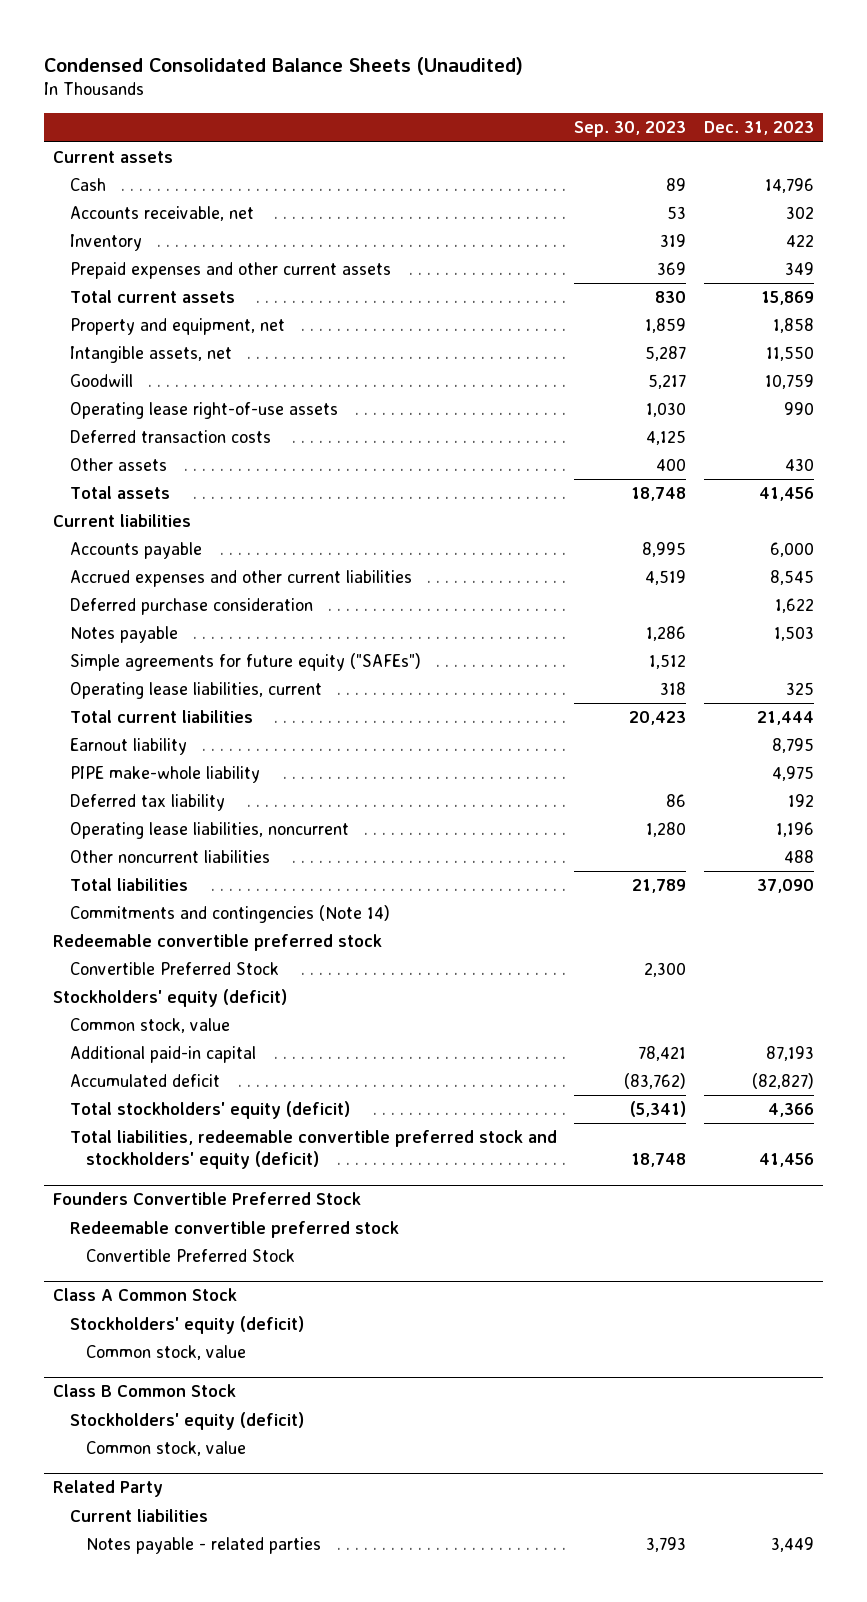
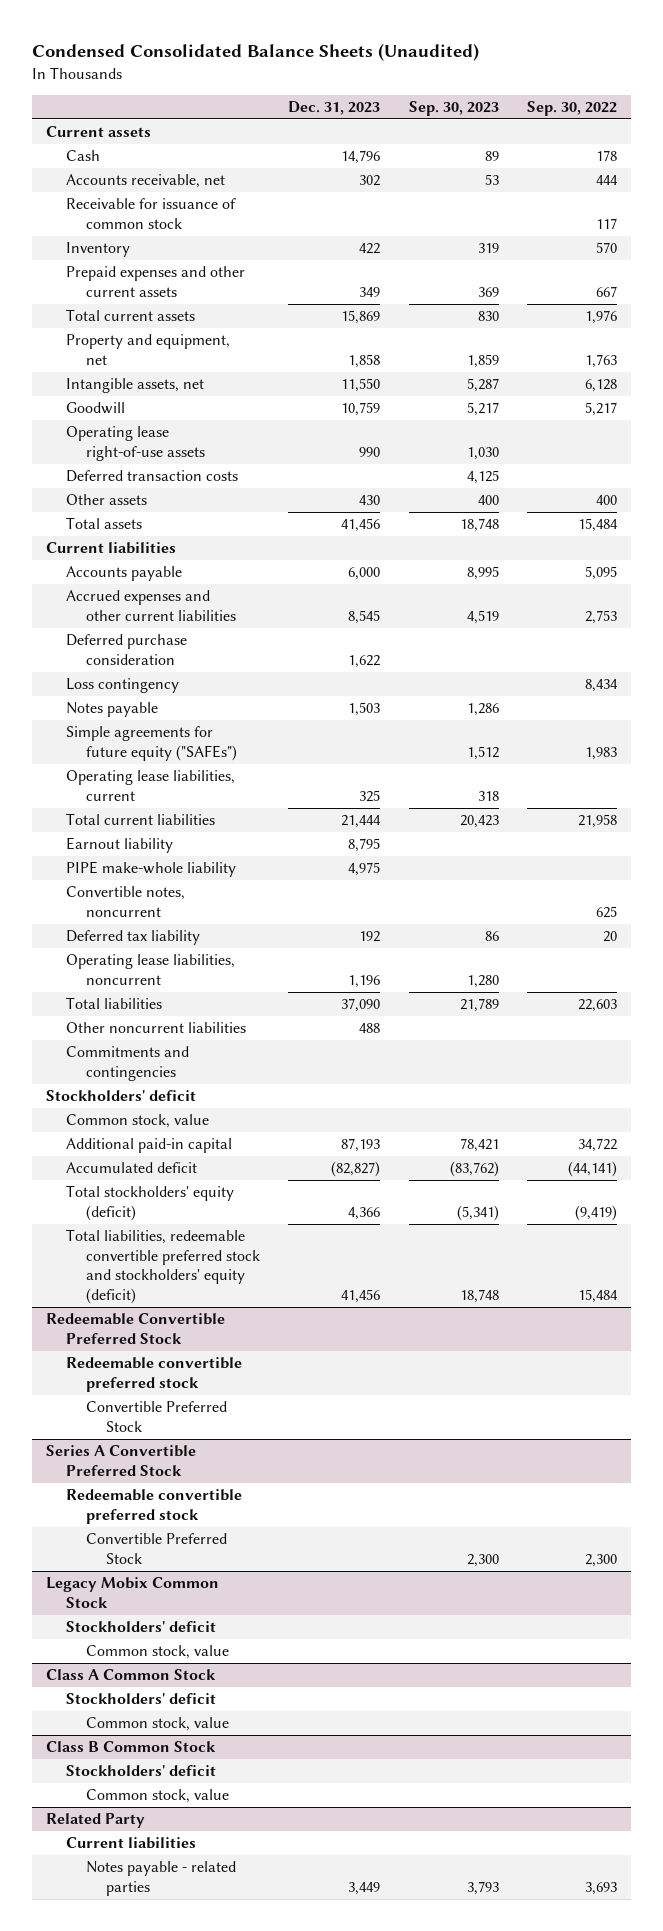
none -> [526,101,617,117] Sep. 30, 2022
none -> [66,198,237,229] Receivable for issuance of common stock
none -> [66,678,180,694] Loss contingency
none -> [66,886,186,917] Convertible notes, noncurrent
[53,934,383,952] Redeemable convertible preferred stock -> none
[69,962,279,976] Convertible Preferred Stock -> none
[69,850,270,864] Other noncurrent liabilities -> [66,1022,247,1034] Other noncurrent liabilities
[69,905,390,924] Commitments and contingencies (Note 14) -> [66,1046,190,1081] Commitments and contingencies
[53,989,288,1008] Stockholders' equity (deficit) -> [46,1090,197,1102] Stockholders' deficit
[53,1192,362,1206] Founders Convertible Preferred Stock -> [46,1313,226,1344] Redeemable Convertible Preferred Stock
none -> [46,1445,197,1476] Series A Convertible Preferred Stock
none -> [66,1489,243,1524] Redeemable convertible preferred stock
none -> [85,1533,227,1564] Convertible Preferred Stock
none -> [46,1577,220,1608] Legacy Mobix Common Stock
none -> [66,1621,217,1633] Stockholders' deficit
none -> [85,1645,229,1660] Common stock, value
[69,1316,304,1335] Stockholders' equity (deficit) -> [66,1693,217,1705] Stockholders' deficit
[69,1412,304,1431] Stockholders' equity (deficit) -> [66,1765,217,1777] Stockholders' deficit

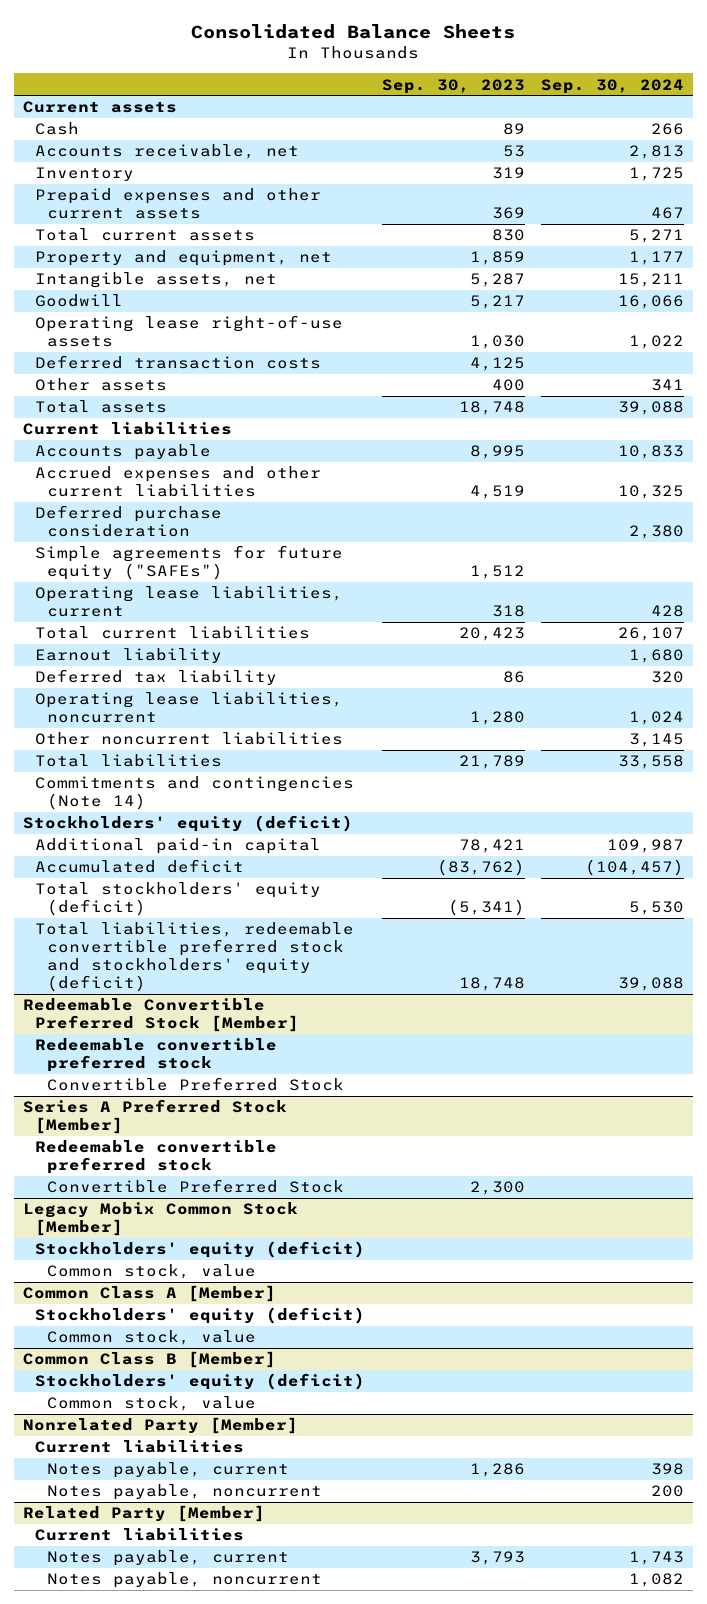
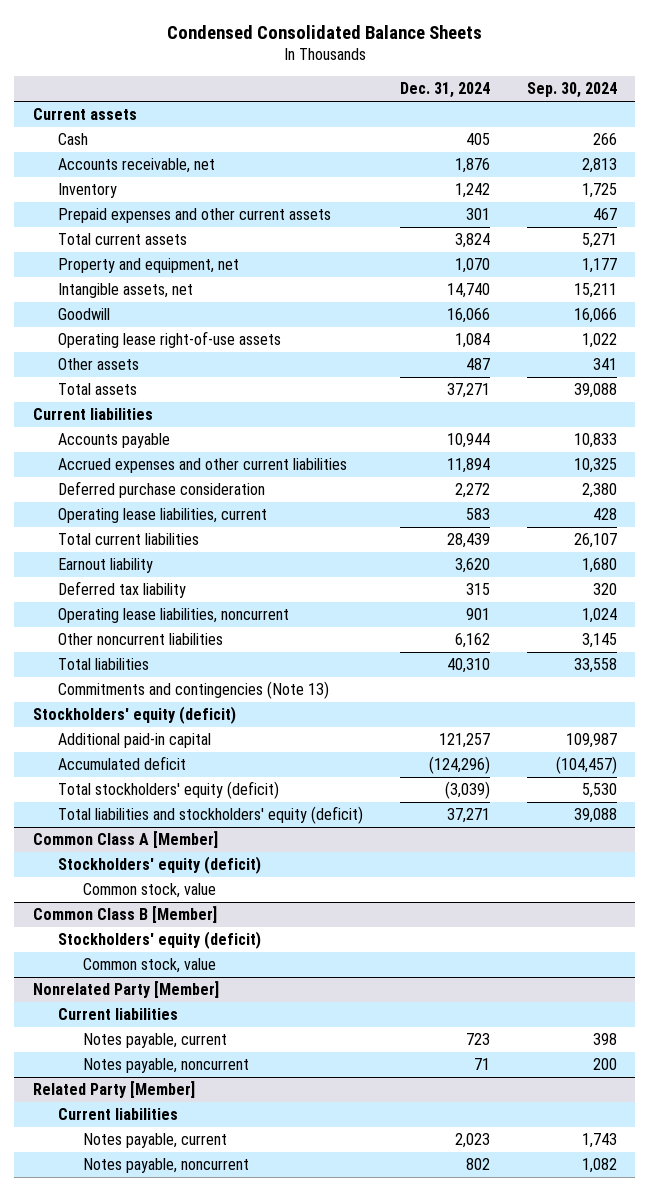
[191,23,516,39] Consolidated Balance Sheets -> [166,24,482,39] Condensed Consolidated Balance Sheets
[381,78,525,94] Sep. 30, 2023 -> none
none -> [399,82,490,99] Dec. 31, 2024
[34,355,321,370] Deferred transaction costs -> none
[34,545,343,581] Simple agreements for future equity ("SAFEs") -> none
[34,776,354,811] Commitments and contingencies (Note 14) -> [57,681,329,700] Commitments and contingencies (Note 13)
[22,998,299,1033] Redeemable Convertible Preferred Stock [Member] -> none
[34,1038,277,1073] Redeemable convertible preferred stock -> none
[47,1077,345,1092] Convertible Preferred Stock -> none
[22,1099,287,1135] Series A Preferred Stock [Member] -> none
[34,1140,277,1175] Redeemable convertible preferred stock -> none
[47,1179,345,1194] Convertible Preferred Stock -> none
[22,1202,298,1237] Legacy Mobix Common Stock [Member] -> none
[34,1241,365,1259] Stockholders' equity (deficit) -> none
[47,1264,257,1280] Common stock, value -> none
[34,922,354,993] Total liabilities, redeemable convertible preferred stock and stockholders' equity (deficit) -> [57,806,363,825] Total liabilities and stockholders' equity (deficit)

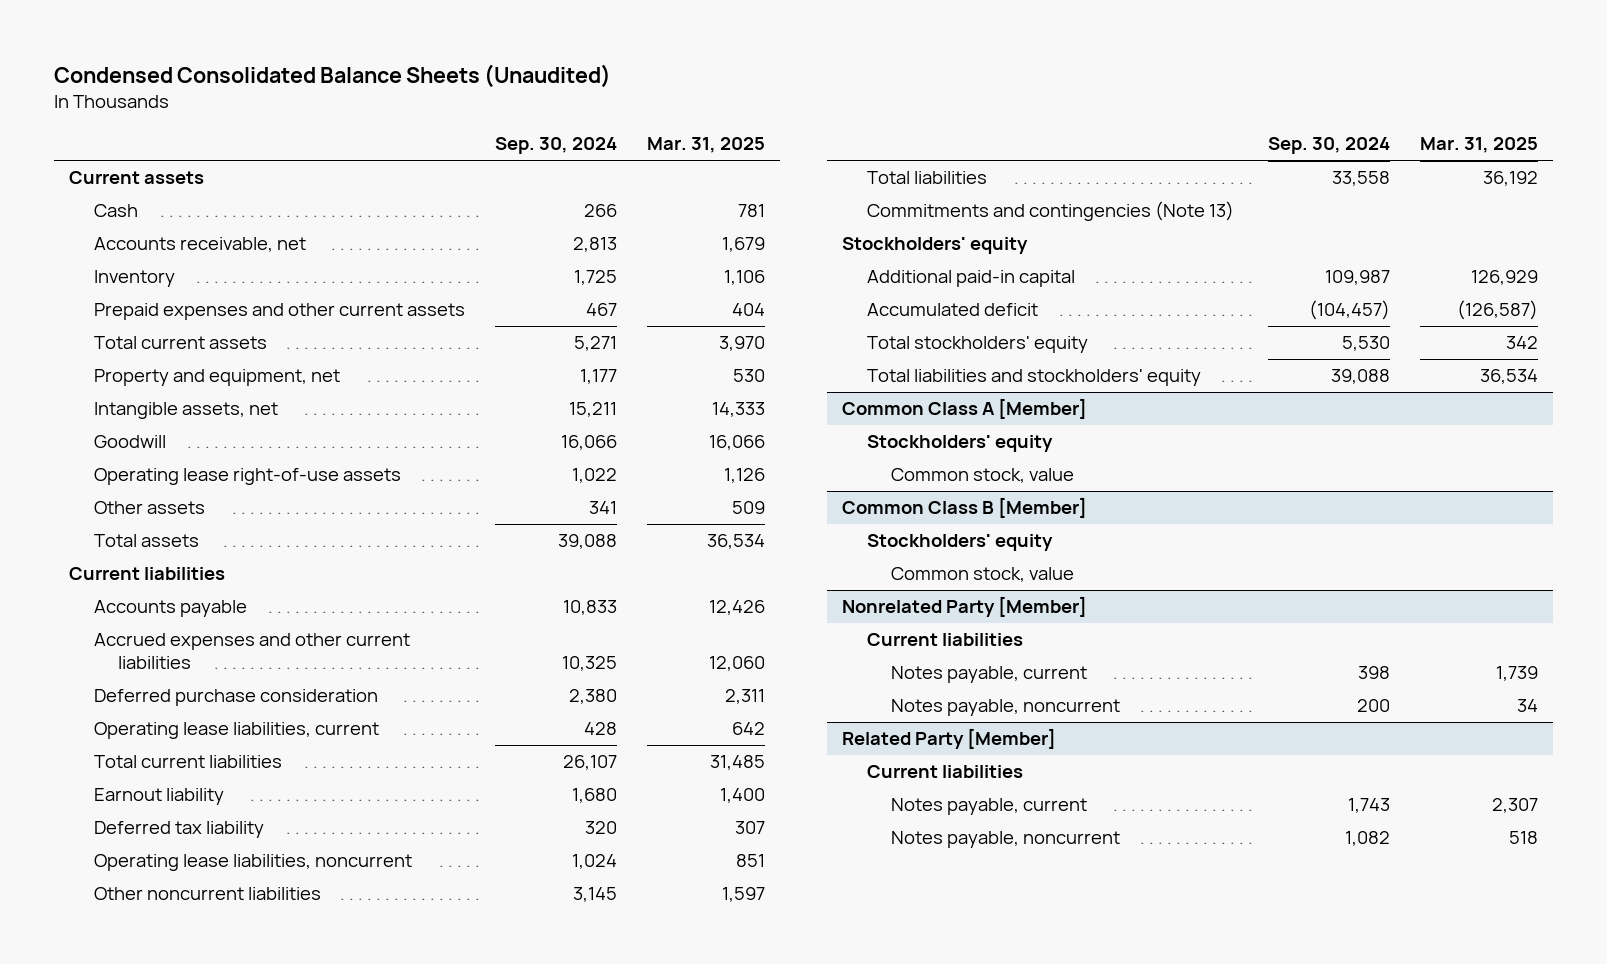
[166,24,482,39] Condensed Consolidated Balance Sheets -> [53,63,611,88] Condensed Consolidated Balance Sheets (Unaudited)
[399,82,490,99] Dec. 31, 2024 -> none
none -> [646,137,765,154] Mar. 31, 2025
[32,706,236,725] Stockholders' equity (deficit) -> [841,237,1028,255] Stockholders' equity
[57,781,279,800] Total stockholders' equity (deficit) -> [866,336,1088,354] Total stockholders' equity
[57,806,363,825] Total liabilities and stockholders' equity (deficit) -> [866,369,1201,387] Total liabilities and stockholders' equity
[57,856,261,875] Stockholders' equity (deficit) -> [866,435,1053,453] Stockholders' equity
[57,931,261,950] Stockholders' equity (deficit) -> [866,534,1053,552] Stockholders' equity

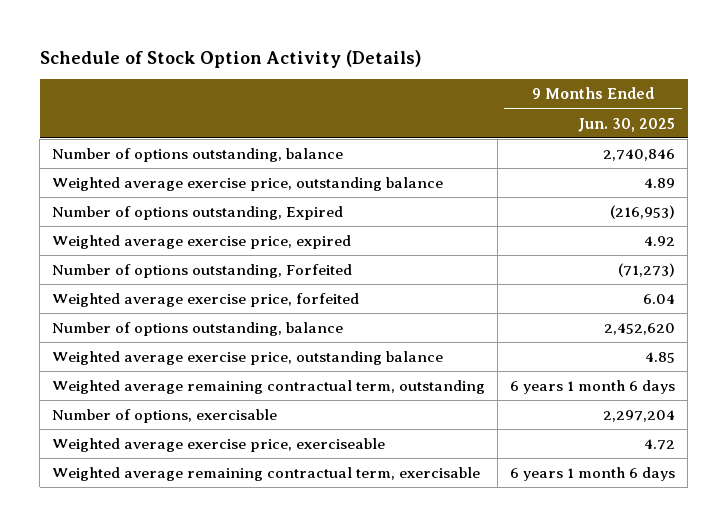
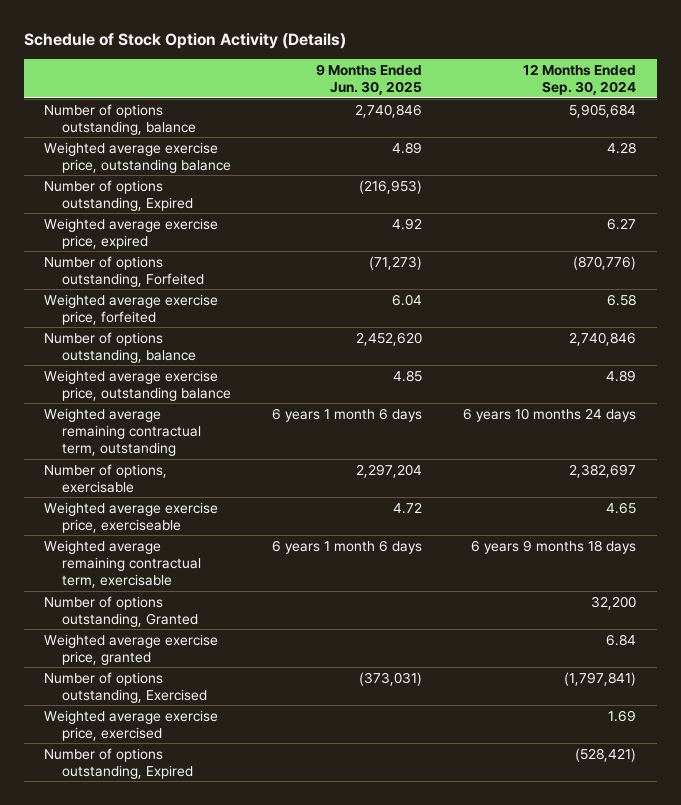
none -> [523,63,637,95] 12 Months Ended Sep. 30, 2024
none -> [44,595,199,627] Number of options outstanding, Granted
none -> [44,633,219,665] Weighted average exercise price, granted
none -> [44,671,208,703] Number of options outstanding, Exercised
none -> [44,709,219,741] Weighted average exercise price, exercised
none -> [44,747,194,779] Number of options outstanding, Expired

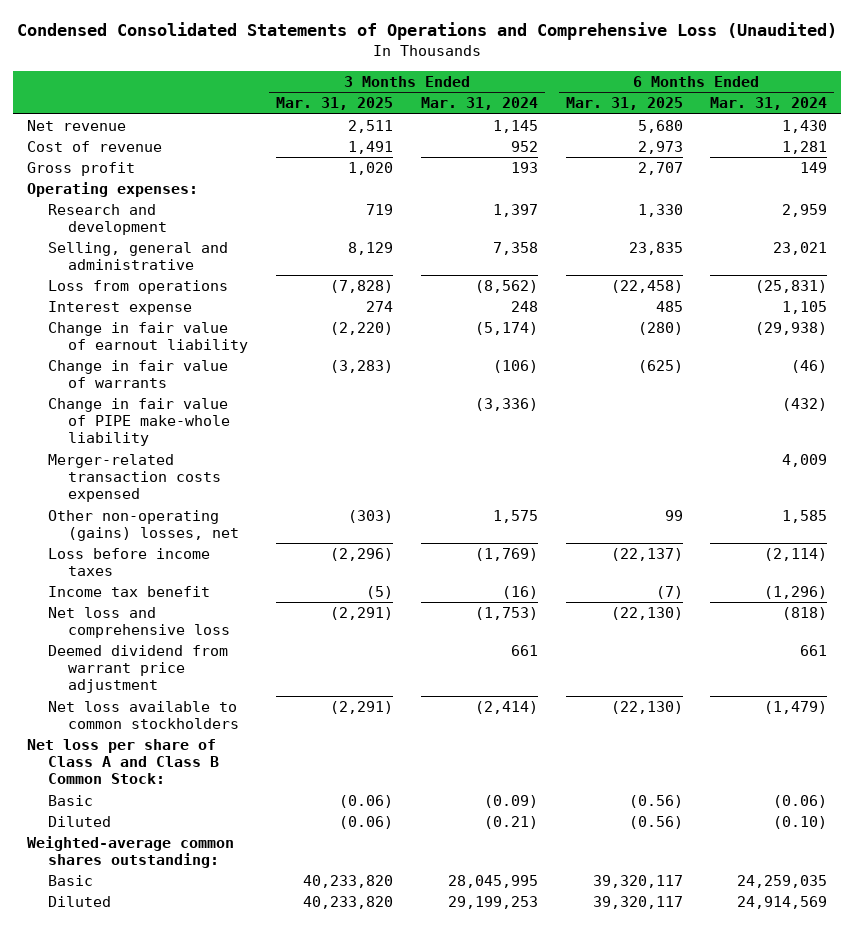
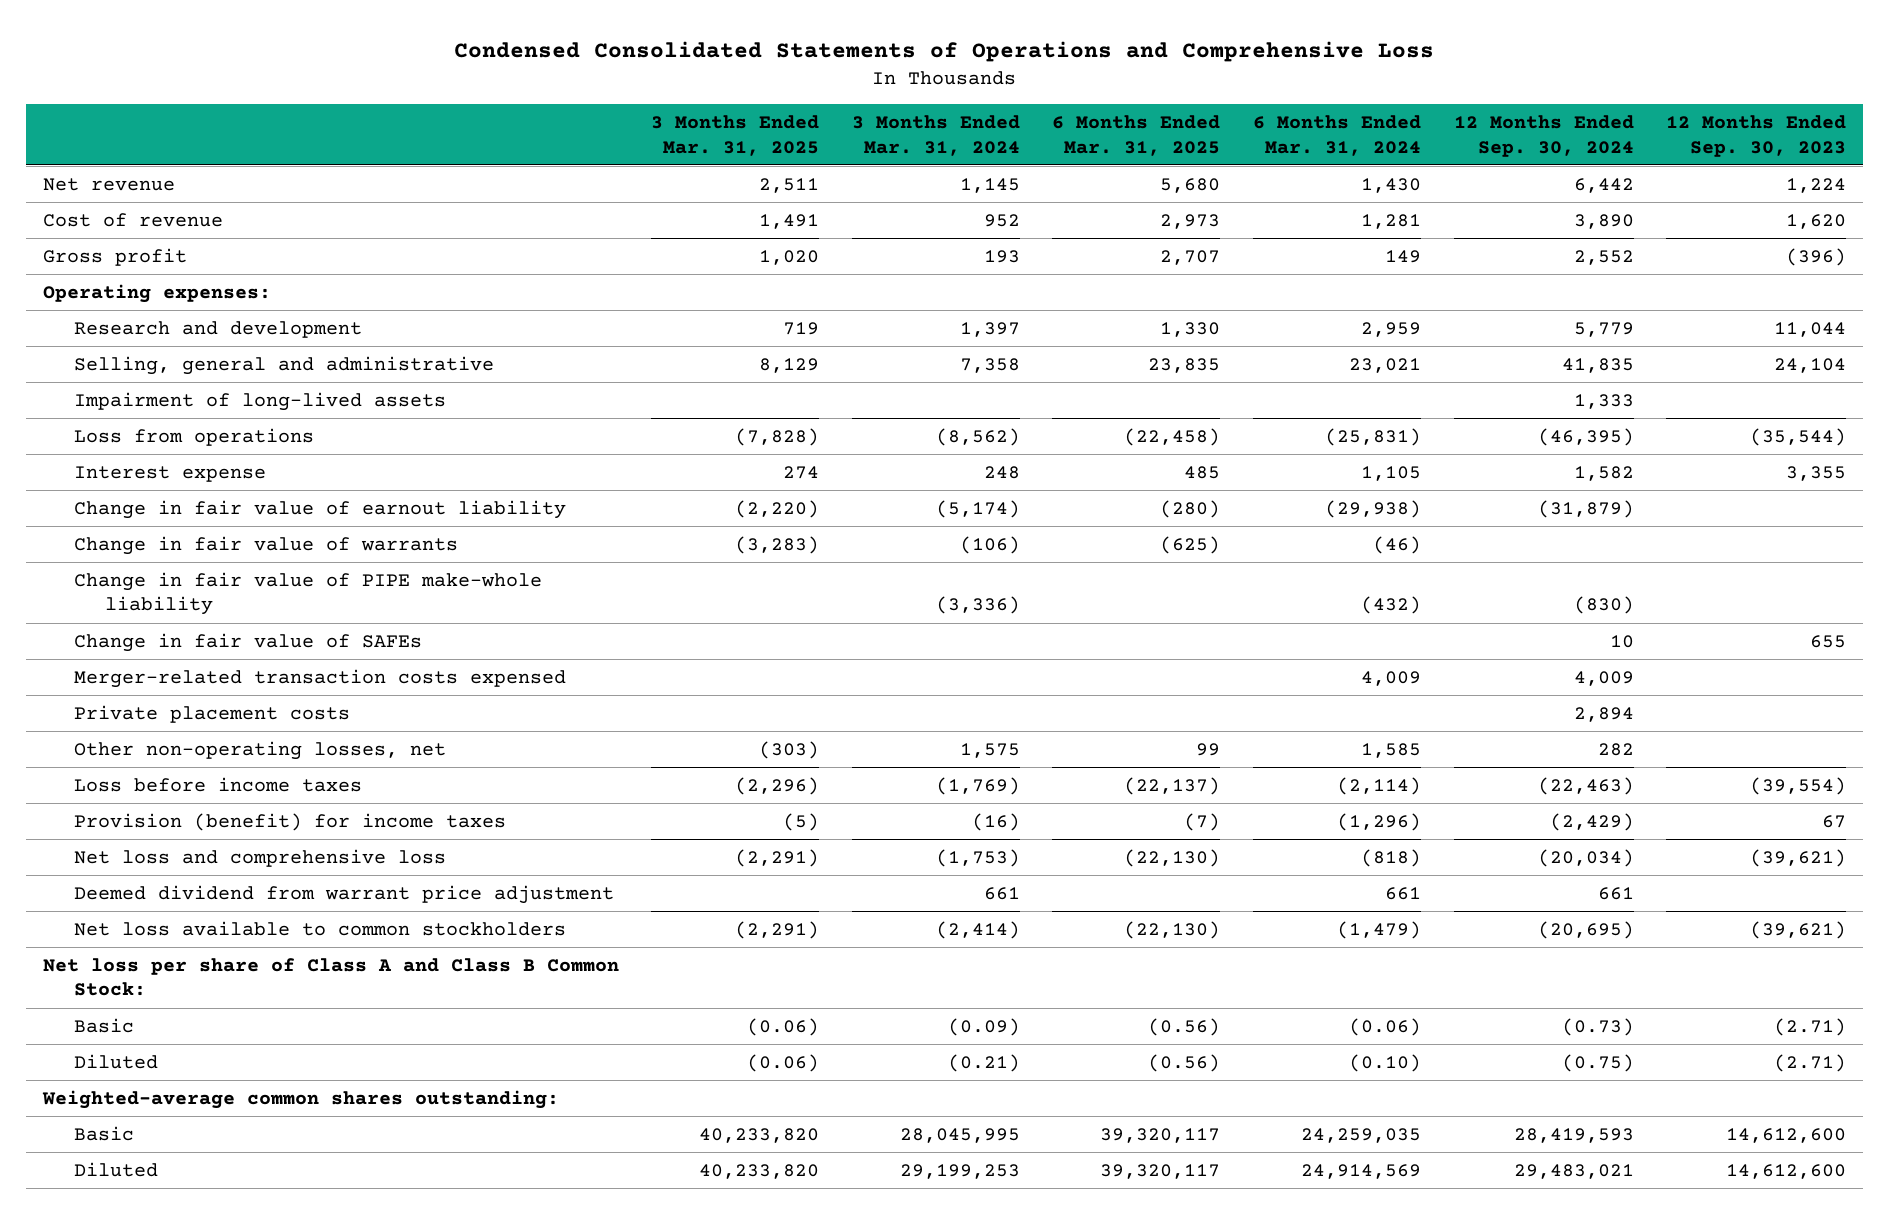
[17,22,838,41] Condensed Consolidated Statements of Operations and Comprehensive Loss (Unaudited) -> [454,41,1435,63] Condensed Consolidated Statements of Operations and Comprehensive Loss
none -> [1453,115,1634,157] 12 Months Ended Sep. 30, 2024
none -> [1666,115,1847,157] 12 Months Ended Sep. 30, 2023
none -> [73,391,446,411] Impairment of long-lived assets
none -> [73,632,422,652] Change in fair value of SAFEs
none -> [73,704,350,723] Private placement costs
[47,510,240,542] Other non-operating (gains) losses, net -> [73,740,446,760] Other non-operating losses, net
[47,586,210,598] Income tax benefit -> [73,812,506,831] Provision (benefit) for income taxes

